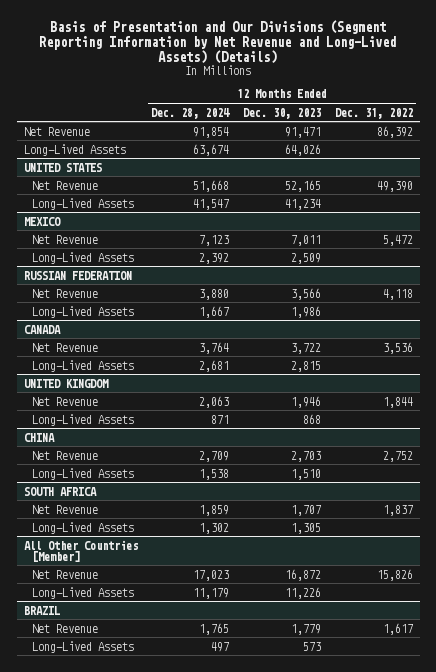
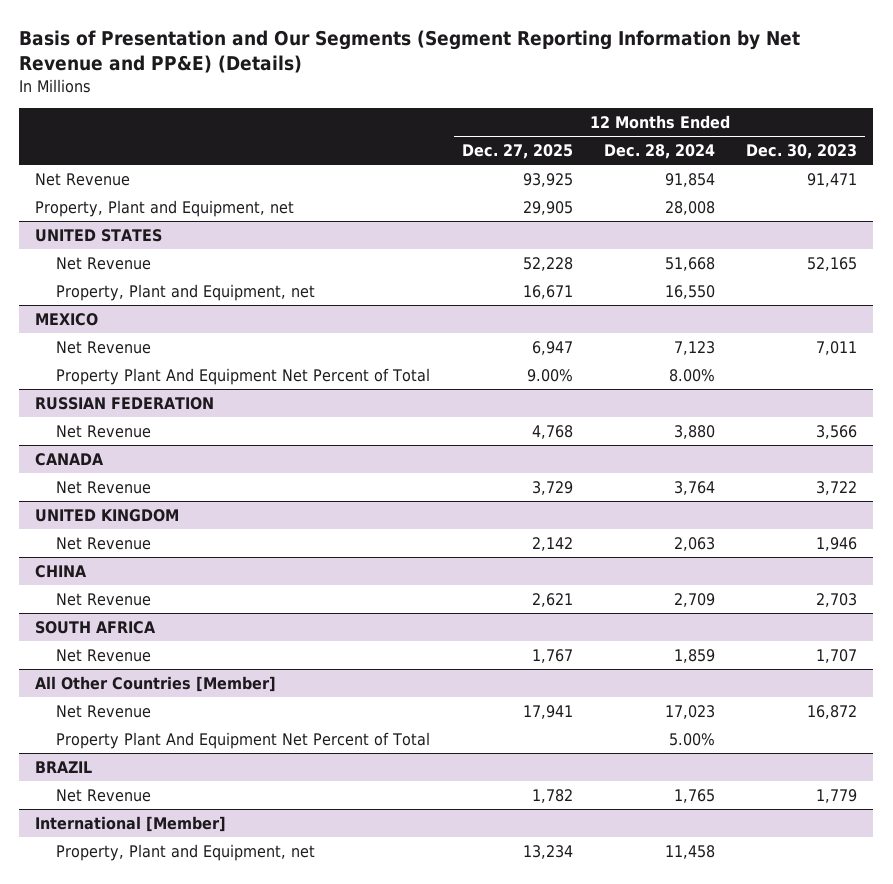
[39,19,397,65] Basis of Presentation and Our Divisions (Segment Reporting Information by Net Revenue and Long-Lived Assets) (Details) -> [19,29,801,73] Basis of Presentation and Our Segments (Segment Reporting Information by Net Revenue and PP&E) (Details)
[334,107,413,119] Dec. 31, 2022 -> none
none -> [461,144,573,160] Dec. 27, 2025
[23,143,126,156] Long-Lived Assets -> none
none -> [35,200,295,218] Property, Plant and Equipment, net
[32,197,135,210] Long-Lived Assets -> none
none -> [56,284,316,302] Property, Plant and Equipment, net
[32,251,135,264] Long-Lived Assets -> none
none -> [56,368,431,386] Property Plant And Equipment Net Percent of Total
[32,305,135,318] Long-Lived Assets -> none
[32,359,135,372] Long-Lived Assets -> none
[32,413,135,426] Long-Lived Assets -> none
[32,467,135,480] Long-Lived Assets -> none
[32,521,135,534] Long-Lived Assets -> none
[32,586,135,599] Long-Lived Assets -> none
none -> [56,732,431,750] Property Plant And Equipment Net Percent of Total
[32,640,135,653] Long-Lived Assets -> none
none -> [35,816,227,833] International [Member]
none -> [56,844,316,862] Property, Plant and Equipment, net

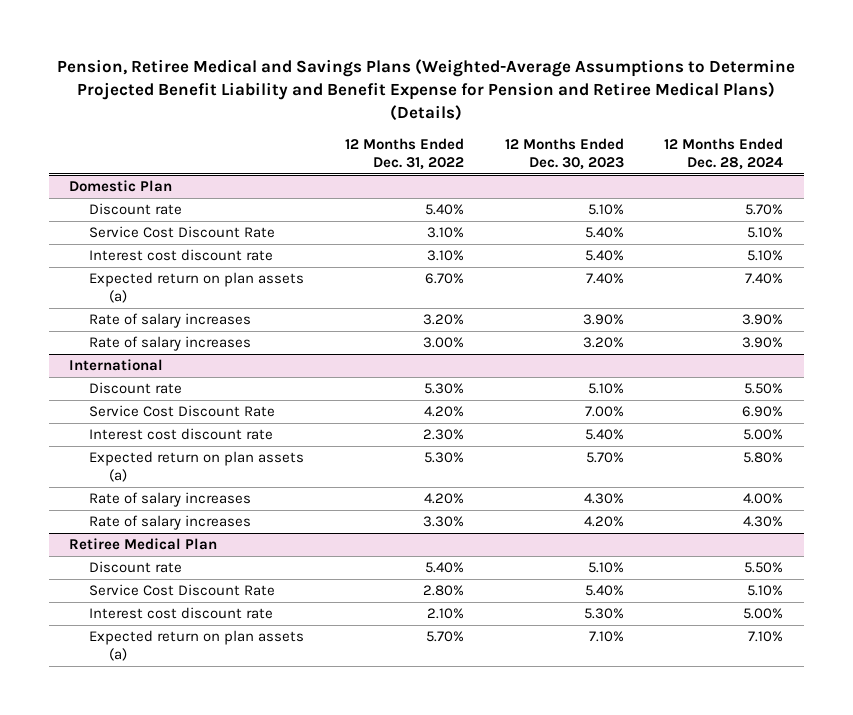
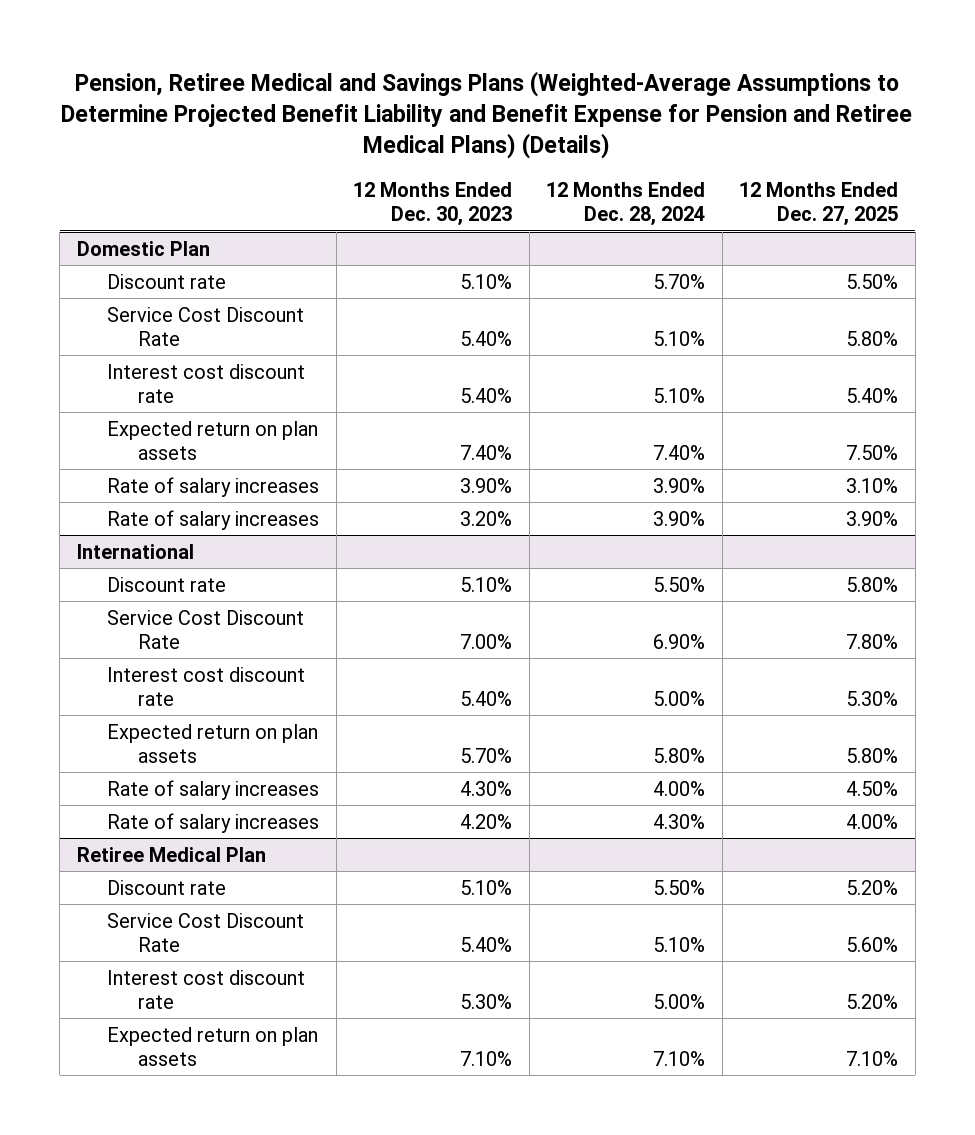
[344,138,464,171] 12 Months Ended Dec. 31, 2022 -> none
none -> [739,181,899,227] 12 Months Ended Dec. 27, 2025
[88,271,304,304] Expected return on plan assets (a) -> [107,420,319,461] Expected return on plan assets
[88,450,304,483] Expected return on plan assets (a) -> [107,723,319,764] Expected return on plan assets
[88,629,304,662] Expected return on plan assets (a) -> [107,1026,319,1067] Expected return on plan assets

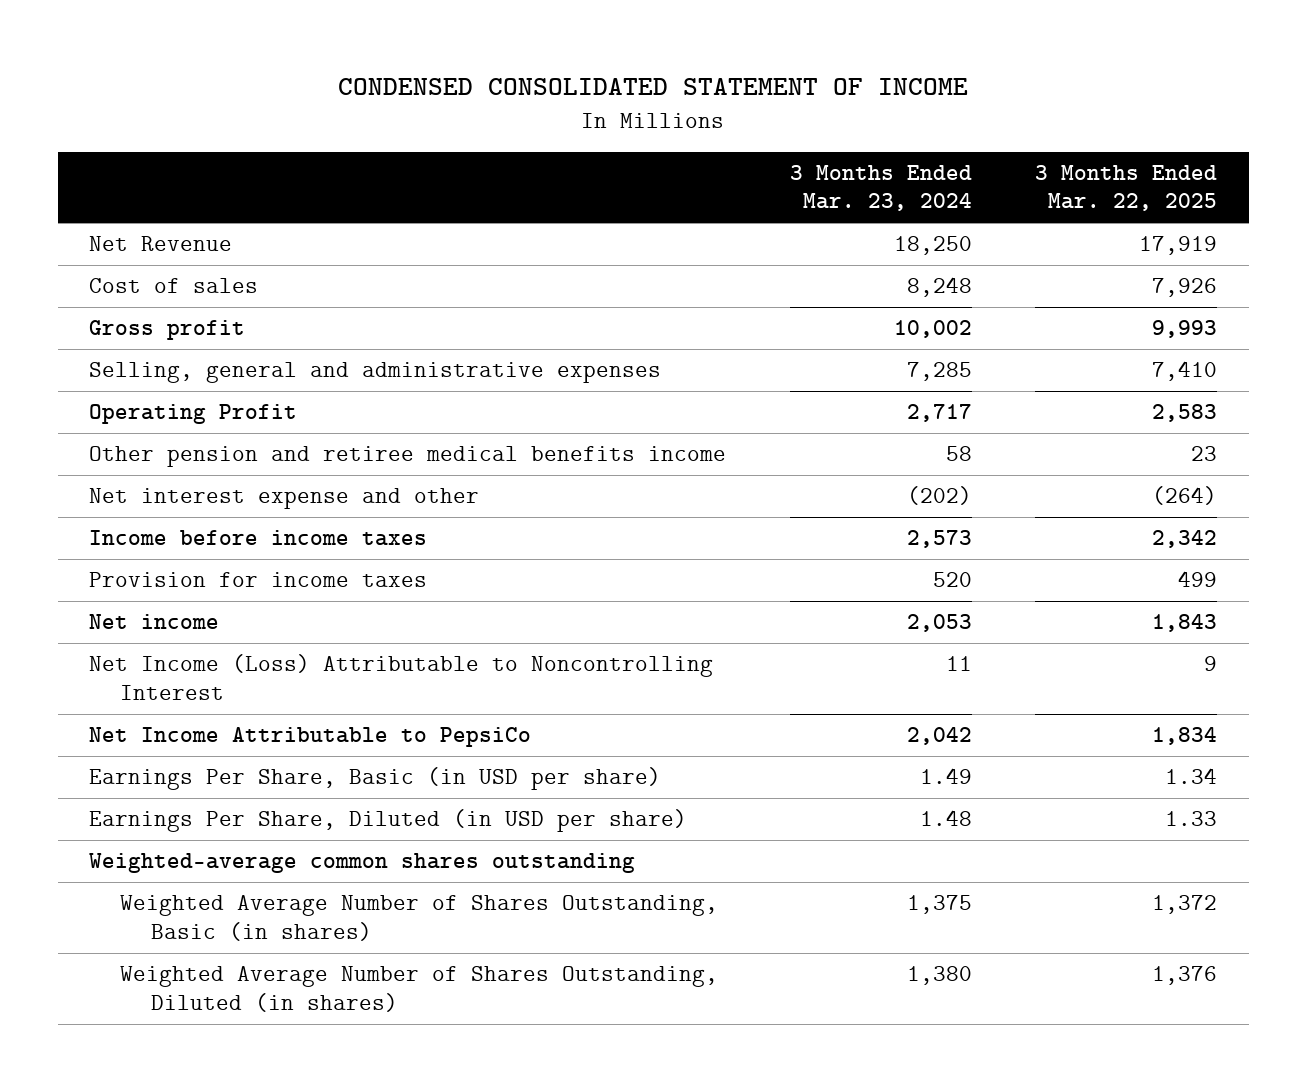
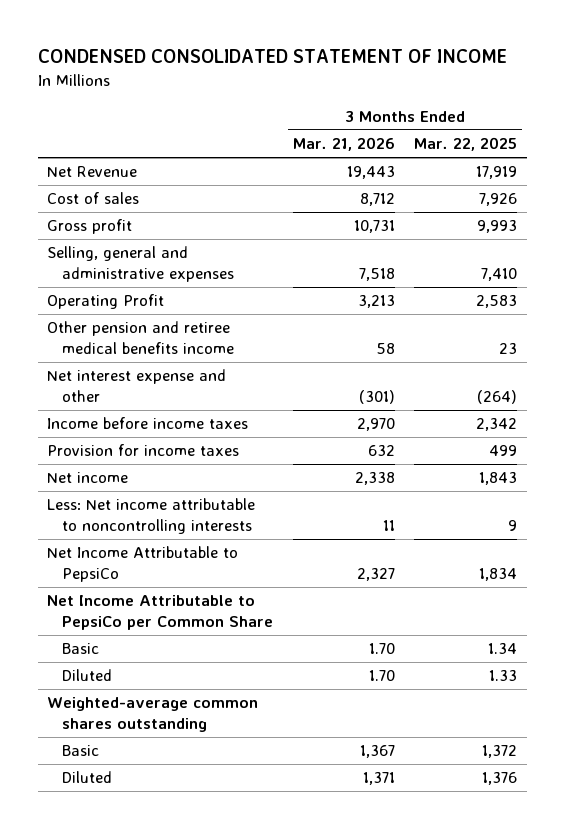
[789,164,972,212] 3 Months Ended Mar. 23, 2024 -> none
none -> [292,137,395,152] Mar. 21, 2026
[89,654,714,700] Net Income (Loss) Attributable to Noncontrolling Interest -> [47,498,256,534] Less: Net income attributable to noncontrolling interests
none -> [47,595,274,630] Net Income Attributable to PepsiCo per Common Share
[89,767,662,791] Earnings Per Share, Basic (in USD per share) -> [62,643,100,655] Basic
[89,809,688,833] Earnings Per Share, Diluted (in USD per share) -> [62,669,113,682] Diluted
[120,895,719,941] Weighted Average Number of Shares Outstanding, Basic (in shares) -> [62,745,100,757] Basic
[120,966,719,1012] Weighted Average Number of Shares Outstanding, Diluted (in shares) -> [62,771,113,784] Diluted

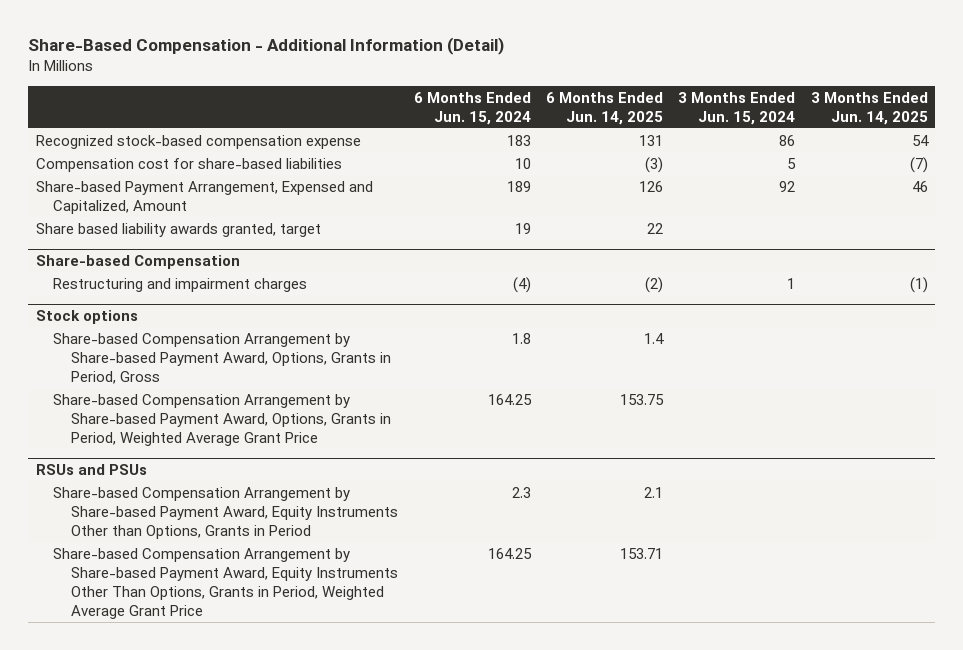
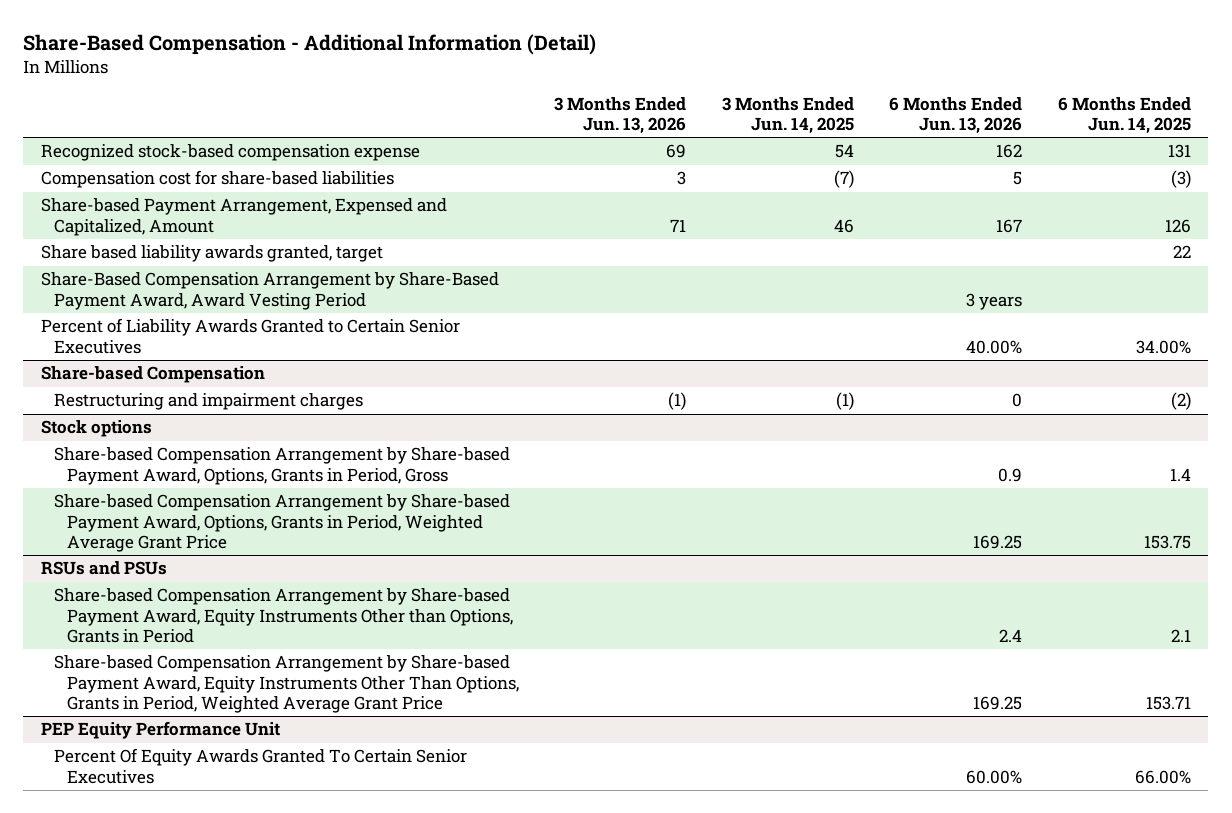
[413,91,531,125] 6 Months Ended Jun. 15, 2024 -> none
[678,91,796,125] 3 Months Ended Jun. 15, 2024 -> none
none -> [554,96,687,135] 3 Months Ended Jun. 13, 2026
none -> [889,96,1023,135] 6 Months Ended Jun. 13, 2026
none -> [40,272,499,310] Share-Based Compensation Arrangement by Share-Based Payment Award, Award Vesting Period
none -> [40,318,460,354] Percent of Liability Awards Granted to Certain Senior Executives
none -> [40,721,280,740] PEP Equity Performance Unit
none -> [53,748,467,784] Percent Of Equity Awards Granted To Certain Senior Executives

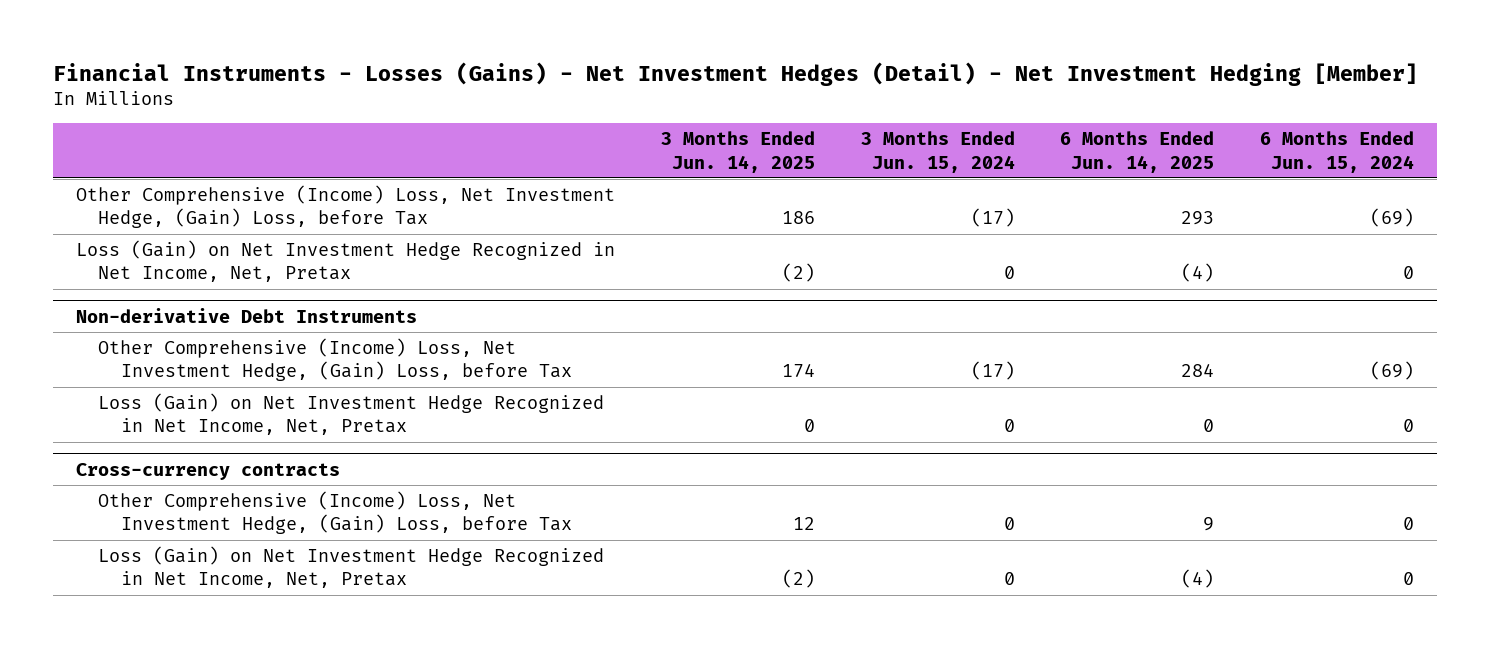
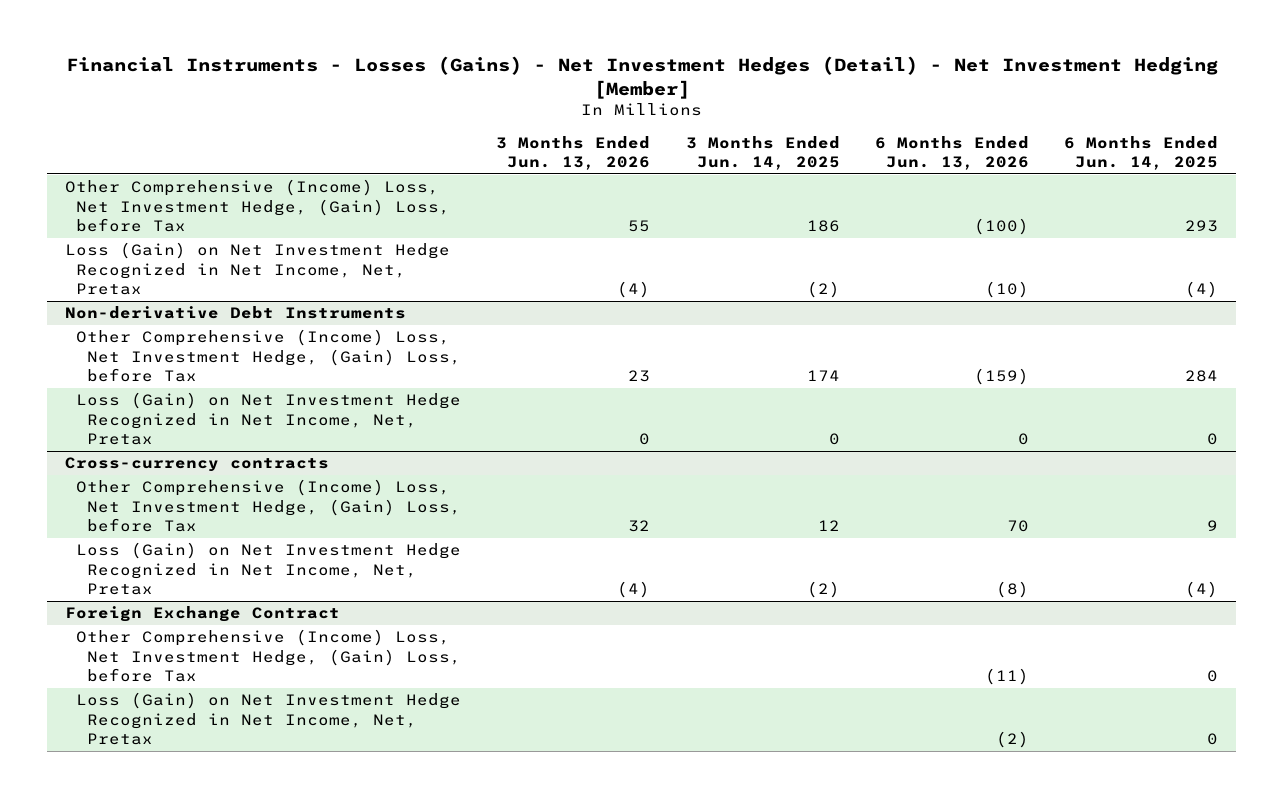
[860,131,1015,173] 3 Months Ended Jun. 15, 2024 -> none
[1260,131,1415,173] 6 Months Ended Jun. 15, 2024 -> none
none -> [496,135,651,170] 3 Months Ended Jun. 13, 2026
none -> [875,135,1030,170] 6 Months Ended Jun. 13, 2026
none -> [65,606,341,623] Foreign Exchange Contract
none -> [75,629,461,682] Other Comprehensive (Income) Loss, Net Investment Hedge, (Gain) Loss, before Tax
none -> [75,692,461,745] Loss (Gain) on Net Investment Hedge Recognized in Net Income, Net, Pretax

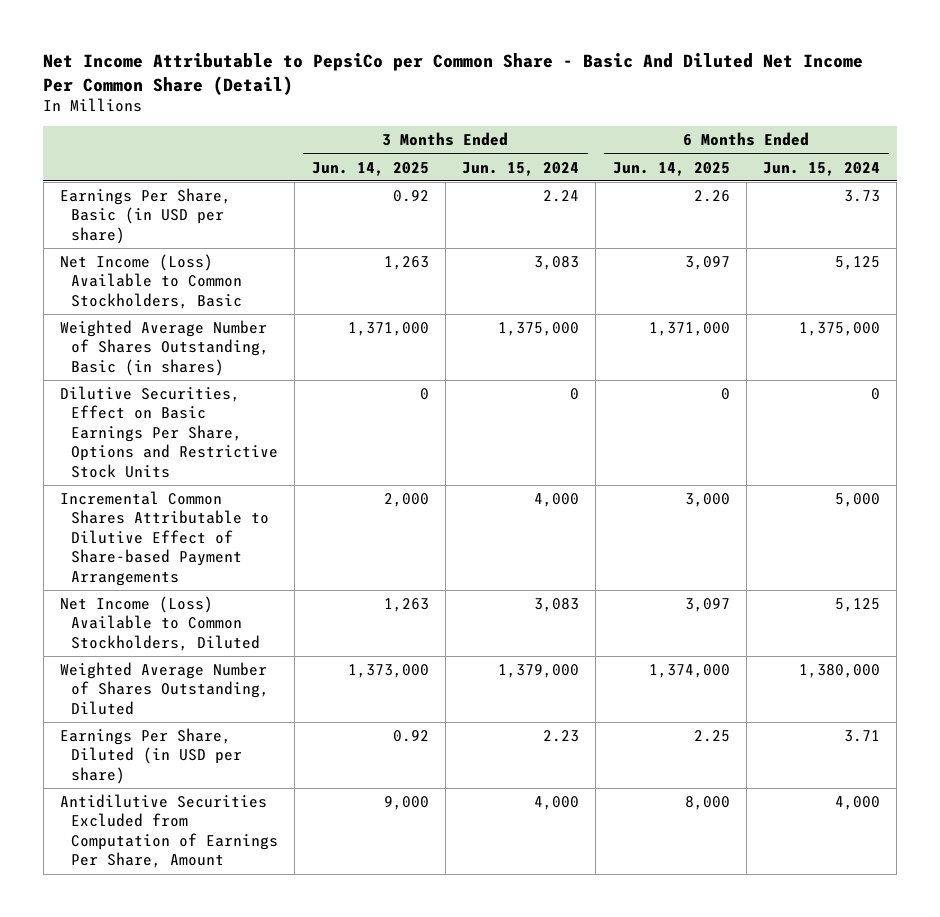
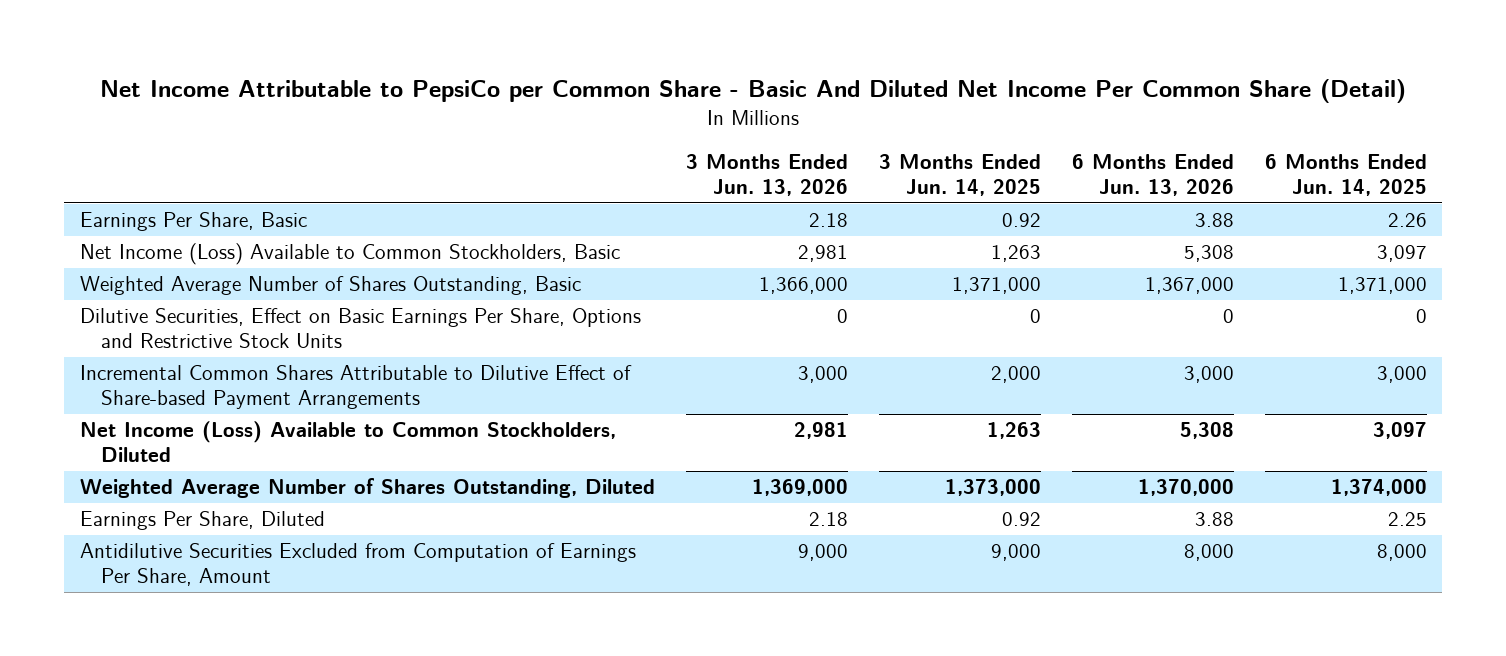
[462,161,580,176] Jun. 15, 2024 -> none
[763,161,881,176] Jun. 15, 2024 -> none
none -> [685,154,848,196] 3 Months Ended Jun. 13, 2026
none -> [1071,154,1234,196] 6 Months Ended Jun. 13, 2026
[59,187,231,244] Earnings Per Share, Basic (in USD per share) -> [79,212,307,232] Earnings Per Share, Basic
[59,319,270,376] Weighted Average Number of Shares Outstanding, Basic (in shares) -> [79,276,581,296] Weighted Average Number of Shares Outstanding, Basic
[59,727,243,784] Earnings Per Share, Diluted (in USD per share) -> [79,511,325,531] Earnings Per Share, Diluted

